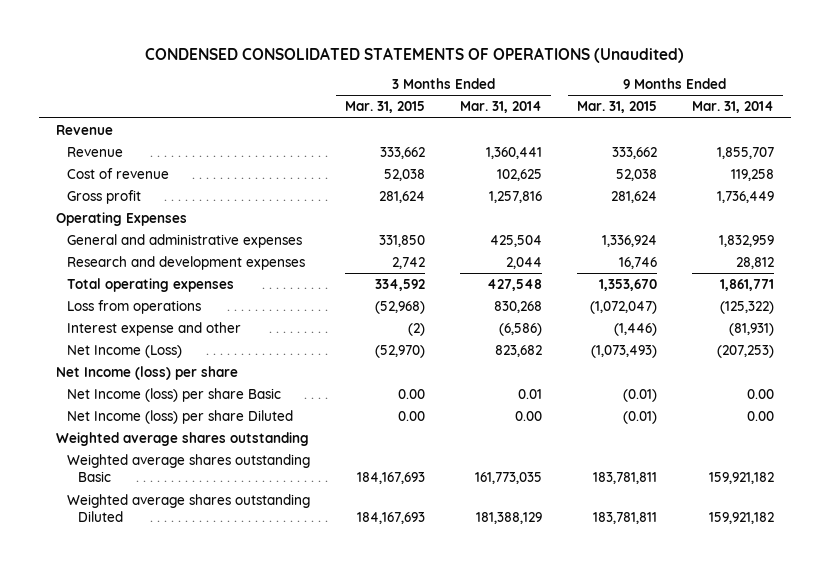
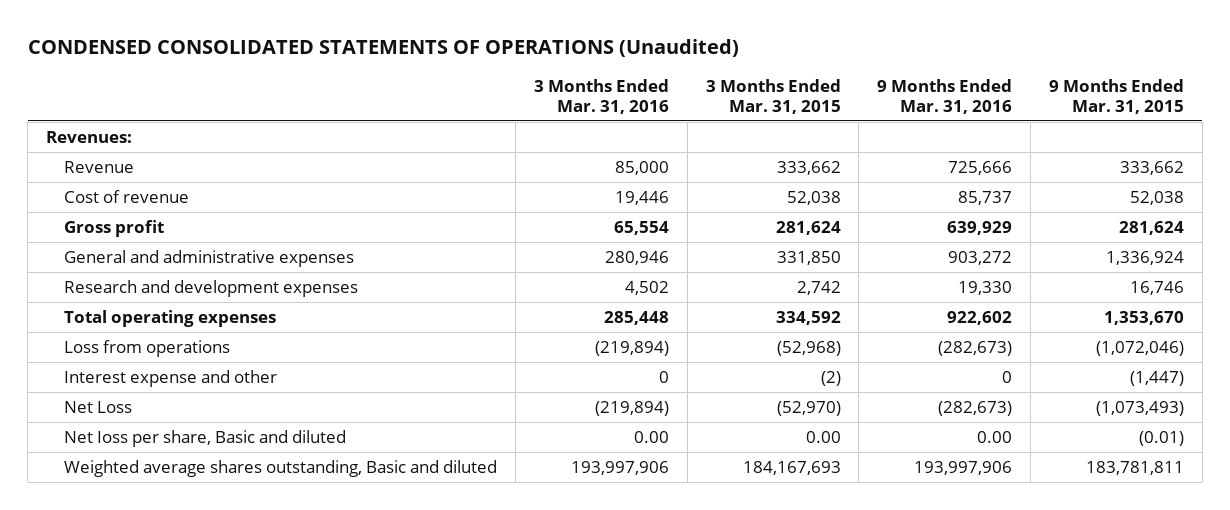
[459,101,542,114] Mar. 31, 2014 -> none
[691,101,774,114] Mar. 31, 2014 -> none
none -> [533,78,669,114] 3 Months Ended Mar. 31, 2016
none -> [877,78,1013,114] 9 Months Ended Mar. 31, 2016
[56,124,114,135] Revenue -> [45,130,132,143] Revenues:
[56,211,188,226] Operating Expenses -> none
[56,365,239,380] Net Income (loss) per share -> none
[67,387,282,402] Net Income (loss) per share Basic -> none
[67,409,294,424] Net Income (loss) per share Diluted -> none
[56,431,310,446] Weighted average shares outstanding -> none
[67,493,311,523] Weighted average shares outstanding Diluted -> none
[589,300,657,314] (1,072,047) -> [1096,340,1185,356] (1,072,046)
[613,322,657,336] (1,446) -> [1130,370,1185,386] (1,447)
[67,344,183,358] Net Income (Loss) -> [64,400,133,413] Net Loss
none -> [64,429,347,447] Net Ioss per share, Basic and diluted
[67,453,311,483] Weighted average shares outstanding Basic -> [64,459,498,477] Weighted average shares outstanding, Basic and diluted

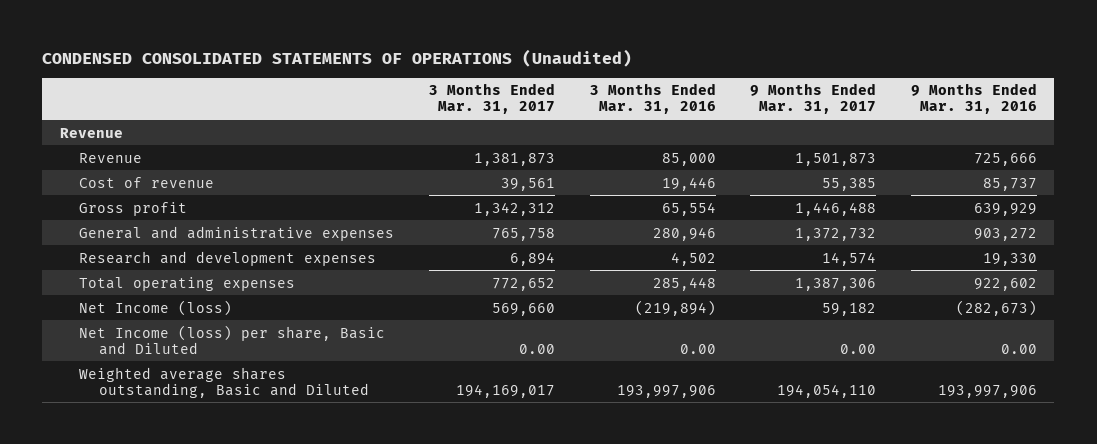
[705,78,841,114] 3 Months Ended Mar. 31, 2015 -> none
[1049,78,1185,114] 9 Months Ended Mar. 31, 2015 -> none
none -> [429,83,556,115] 3 Months Ended Mar. 31, 2017
none -> [750,83,877,115] 9 Months Ended Mar. 31, 2017
[45,130,132,143] Revenues: -> [59,127,123,138] Revenue
[64,339,231,357] Loss from operations -> none
[64,369,278,387] Interest expense and other -> none
[64,400,133,413] Net Loss -> [79,299,233,316] Net Income (loss)
[64,429,347,447] Net Ioss per share, Basic and diluted -> [79,324,386,355] Net Income (loss) per share, Basic and Diluted
[64,459,498,477] Weighted average shares outstanding, Basic and diluted -> [79,366,370,398] Weighted average shares outstanding, Basic and Diluted

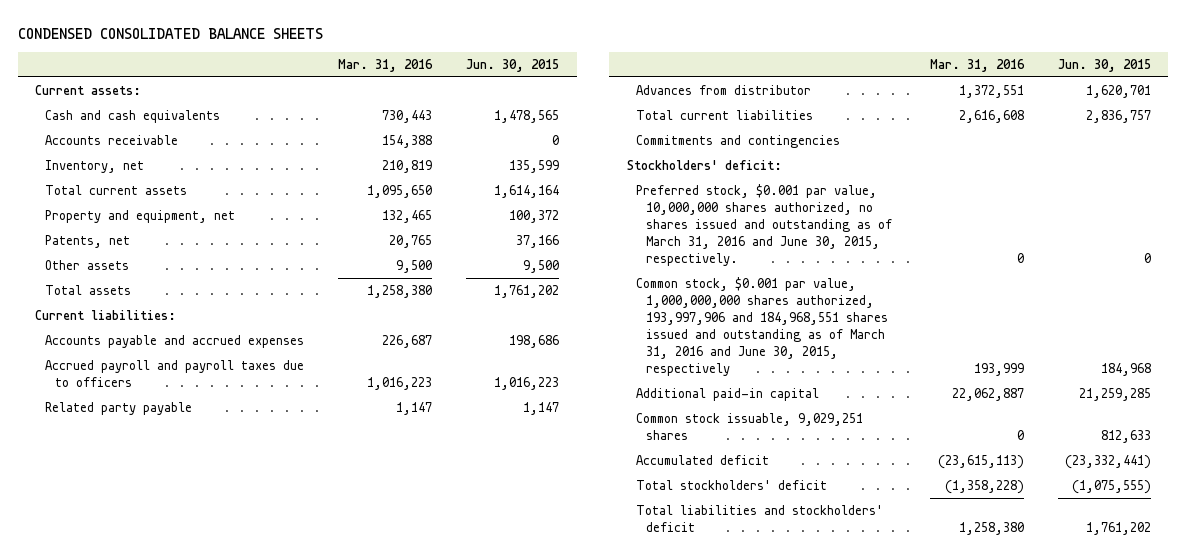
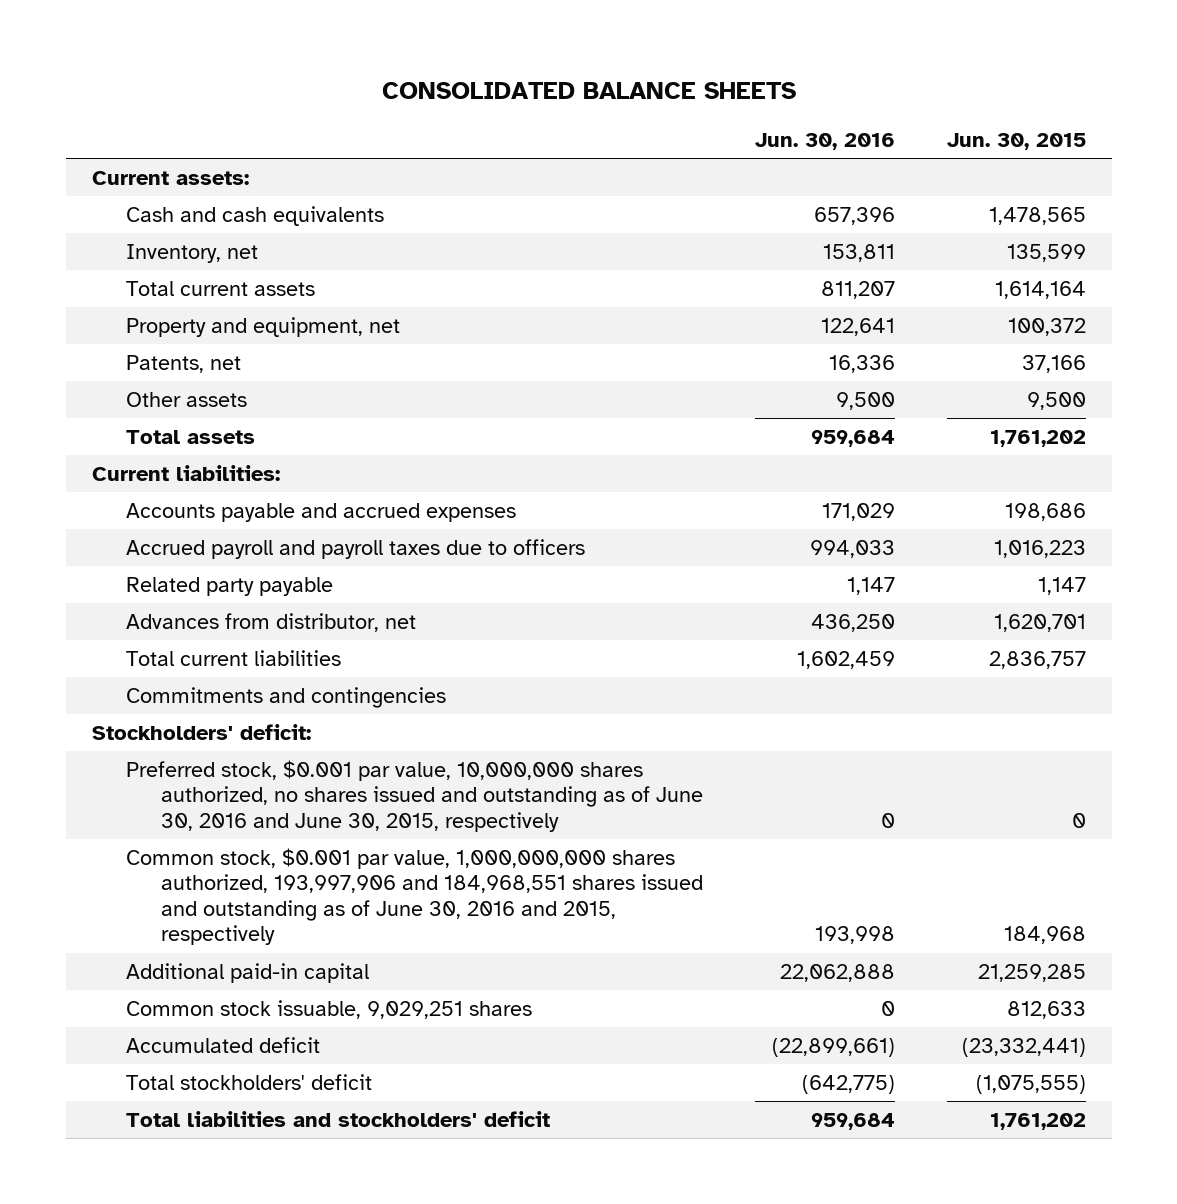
[18,27,324,39] CONDENSED CONSOLIDATED BALANCE SHEETS -> [381,82,796,100] CONSOLIDATED BALANCE SHEETS
[338,58,434,72] Mar. 31, 2016 -> none
none -> [754,132,895,150] Jun. 30, 2016
[44,135,178,146] Accounts receivable -> none
[636,85,812,96] Advances from distributor -> [126,613,417,633] Advances from distributor, net
[636,184,892,267] Preferred stock, $0.001 par value, 10,000,000 shares authorized, no shares issued and outstanding as of March 31, 2016 and June 30, 2015, respectively. -> [126,760,703,832] Preferred stock, $0.001 par value, 10,000,000 shares authorized, no shares issued and outstanding as of June 30, 2016 and June 30, 2015, respectively
[636,277,888,377] Common stock, $0.001 par value, 1,000,000,000 shares authorized, 193,997,906 and 184,968,551 shares issued and outstanding as of March 31, 2016 and June 30, 2015, respectively -> [126,848,703,946] Common stock, $0.001 par value, 1,000,000,000 shares authorized, 193,997,906 and 184,968,551 shares issued and outstanding as of June 30, 2016 and 2015, respectively

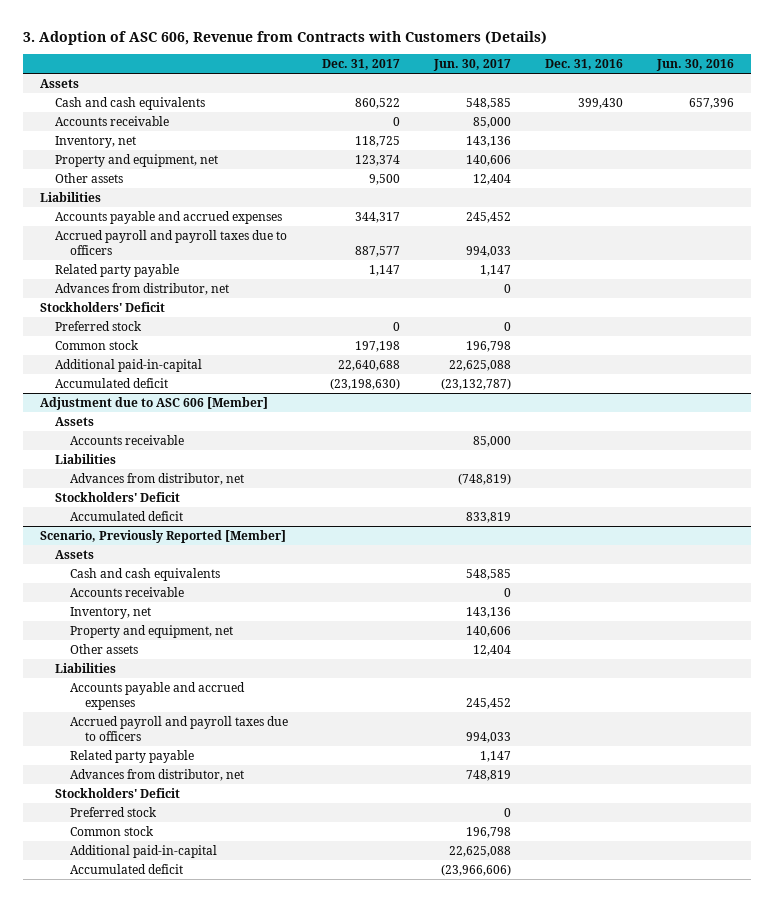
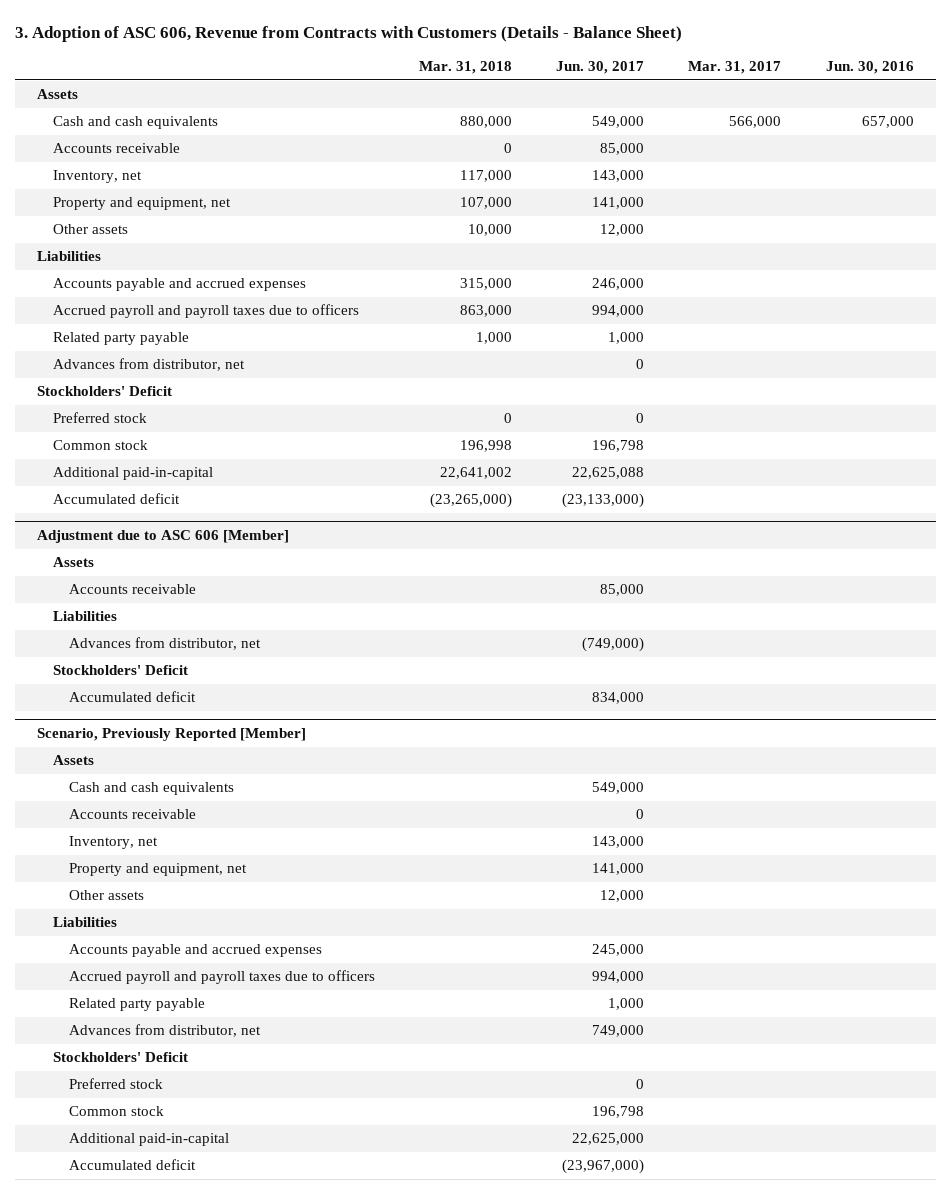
[22,30,547,45] 3. Adoption of ASC 606, Revenue from Contracts with Customers (Details) -> [14,25,682,42] 3. Adoption of ASC 606, Revenue from Contracts with Customers (Details - Balance Sheet)
[321,59,400,71] Dec. 31, 2017 -> none
[544,59,623,71] Dec. 31, 2016 -> none
none -> [418,61,512,75] Mar. 31, 2018
none -> [688,61,782,75] Mar. 31, 2017
[465,97,511,109] 548,585 -> [592,116,645,129] 549,000
[689,97,735,109] 657,396 -> [861,116,914,129] 657,000
[465,135,511,147] 143,136 -> [592,170,645,183] 143,000
[465,154,511,166] 140,606 -> [592,197,645,210] 141,000
[472,173,511,185] 12,404 -> [600,224,645,237] 12,000
[465,211,511,223] 245,452 -> [592,278,645,291] 246,000
[465,246,511,258] 994,033 -> [592,305,645,318] 994,000
[479,264,511,276] 1,147 -> [608,332,645,345] 1,000
[440,377,511,390] (23,132,787) -> [562,493,645,509] (23,133,000)
[457,472,511,485] (748,819) -> [582,637,645,653] (749,000)
[465,511,511,523] 833,819 -> [592,692,645,705] 834,000
[465,568,511,580] 548,585 -> [592,782,645,795] 549,000
[465,606,511,618] 143,136 -> [592,836,645,849] 143,000
[465,625,511,637] 140,606 -> [592,863,645,876] 141,000
[472,644,511,656] 12,404 -> [600,890,645,903] 12,000
[465,698,511,710] 245,452 -> [592,944,645,957] 245,000
[465,732,511,744] 994,033 -> [592,971,645,984] 994,000
[479,750,511,762] 1,147 -> [608,998,645,1011] 1,000
[465,769,511,781] 748,819 -> [592,1025,645,1038] 749,000
[448,845,511,857] 22,625,088 -> [572,1133,645,1146] 22,625,000
[440,863,511,876] (23,966,606) -> [562,1159,645,1175] (23,967,000)

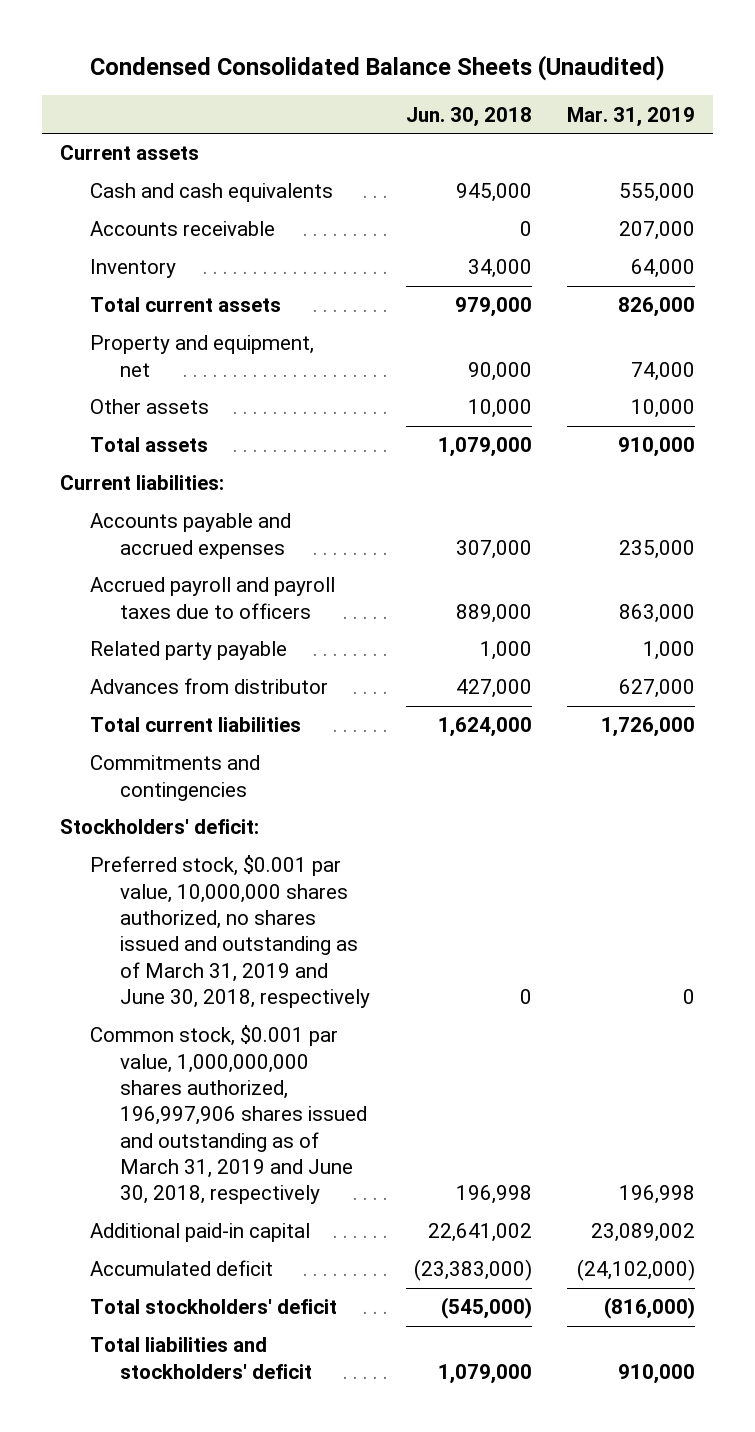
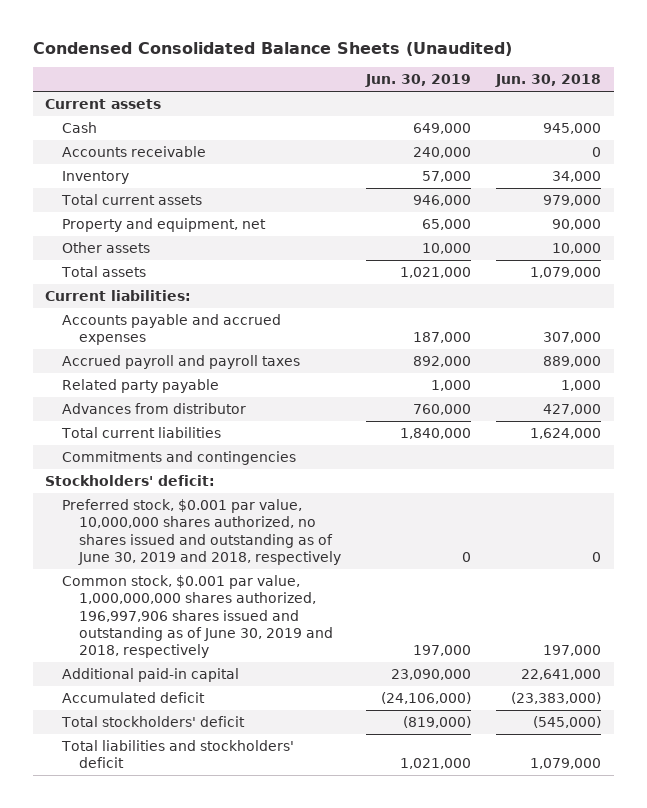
[567,106,696,127] Mar. 31, 2019 -> none
none -> [365,74,472,88] Jun. 30, 2019
[90,183,334,203] Cash and cash equivalents -> [62,121,98,133] Cash
[90,577,336,619] Accrued payroll and payroll taxes due to officers -> [62,354,301,369] Accrued payroll and payroll taxes
[90,855,371,1008] Preferred stock, $0.001 par value, 10,000,000 shares authorized, no shares issued and outstanding as of March 31, 2019 and June 30, 2018, respectively -> [62,498,341,565] Preferred stock, $0.001 par value, 10,000,000 shares authorized, no shares issued and outstanding as of June 30, 2019 and 2018, respectively
[90,1025,368,1205] Common stock, $0.001 par value, 1,000,000,000 shares authorized, 196,997,906 shares issued and outstanding as of March 31, 2019 and June 30, 2018, respectively -> [62,574,333,659] Common stock, $0.001 par value, 1,000,000,000 shares authorized, 196,997,906 shares issued and outstanding as of June 30, 2019 and 2018, respectively
[455,1185,532,1205] 196,998 -> [543,645,602,657] 197,000
[427,1223,532,1243] 22,641,002 -> [521,668,602,680] 22,641,000

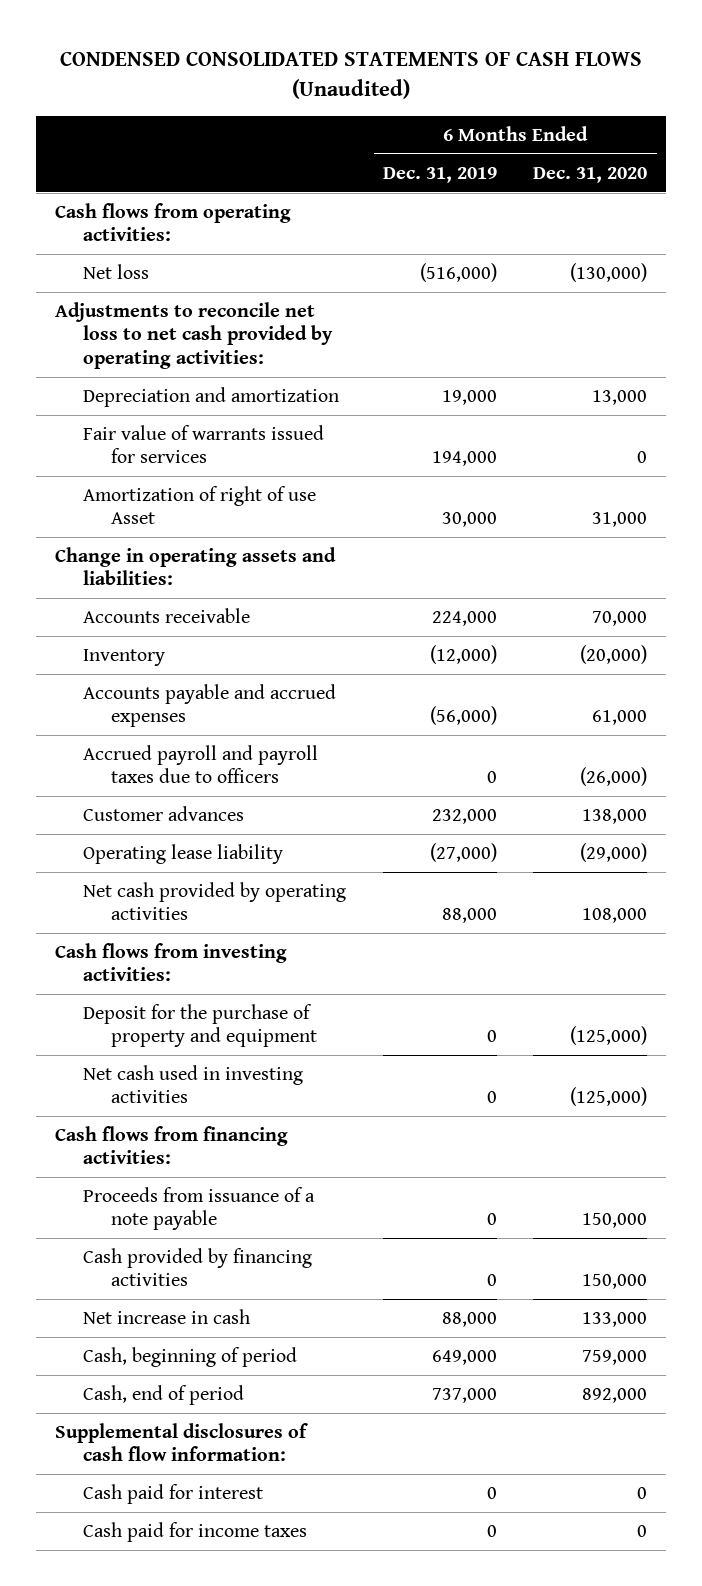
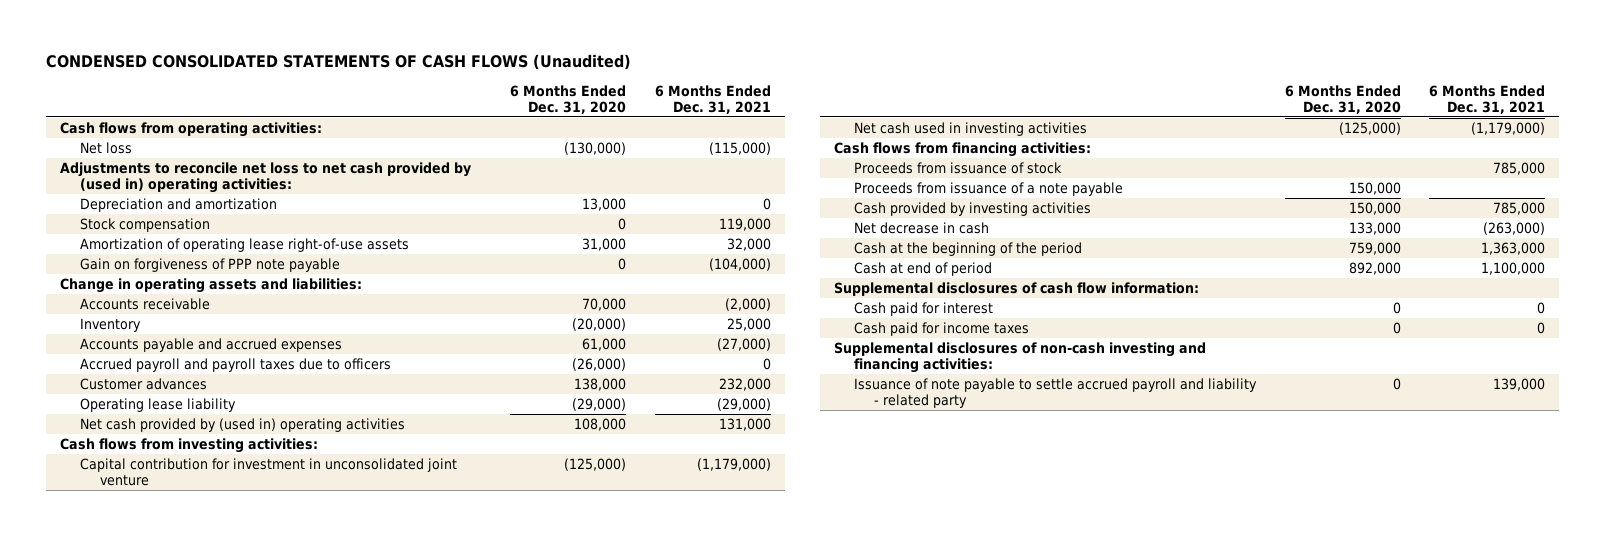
[382,166,497,183] Dec. 31, 2019 -> none
none -> [655,84,772,114] 6 Months Ended Dec. 31, 2021
[54,302,333,369] Adjustments to reconcile net loss to net cash provided by operating activities: -> [59,161,471,194] Adjustments to reconcile net loss to net cash provided by (used in) operating activities:
[82,425,324,464] Fair value of warrants issued for services -> none
none -> [79,217,210,232] Stock compensation
[82,486,316,525] Amortization of right of use Asset -> [79,237,409,252] Amortization of operating lease right-of-use assets
none -> [79,257,340,272] Gain on forgiveness of PPP note payable
[82,882,346,921] Net cash provided by operating activities -> [79,417,405,432] Net cash provided by (used in) operating activities
[82,1004,318,1048] Deposit for the purchase of property and equipment -> [79,457,457,487] Capital contribution for investment in unconsolidated joint venture
none -> [853,161,1062,174] Proceeds from issuance of stock
[82,1248,312,1287] Cash provided by financing activities -> [853,201,1091,216] Cash provided by investing activities
[82,1309,250,1325] Net increase in cash -> [853,221,989,234] Net decrease in cash
[82,1347,297,1368] Cash, beginning of period -> [853,241,1082,256] Cash at the beginning of the period
[82,1385,244,1406] Cash, end of period -> [853,261,992,276] Cash at end of period
none -> [834,341,1207,374] Supplemental disclosures of non-cash investing and financing activities:
none -> [853,377,1257,409] Issuance of note payable to settle accrued payroll and liability - related party

